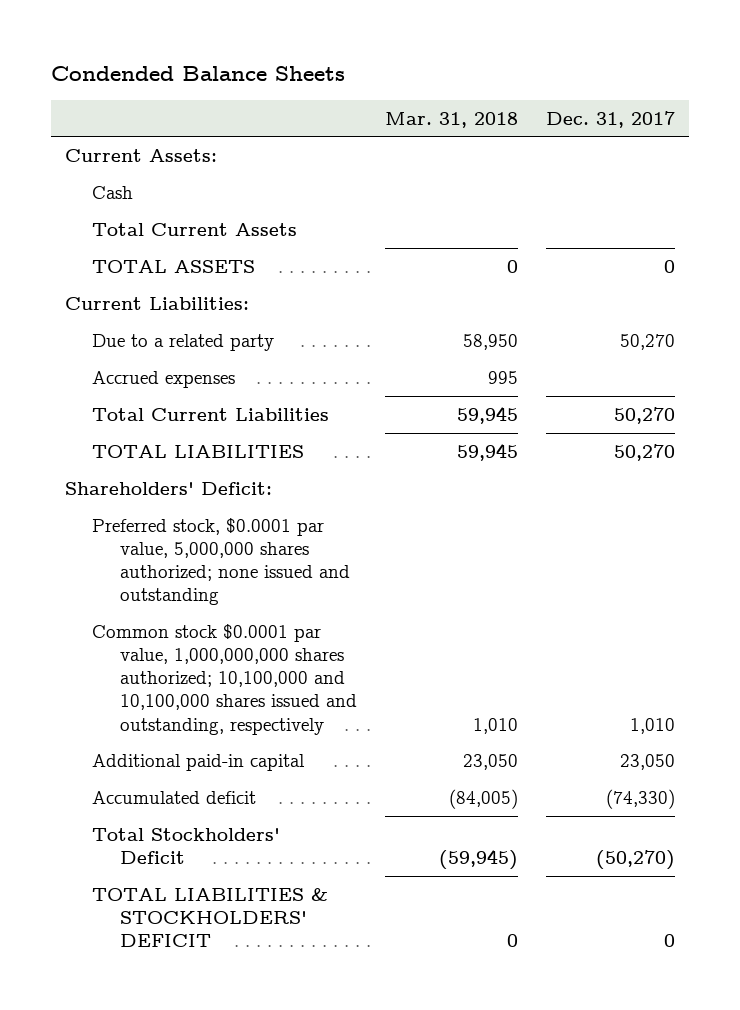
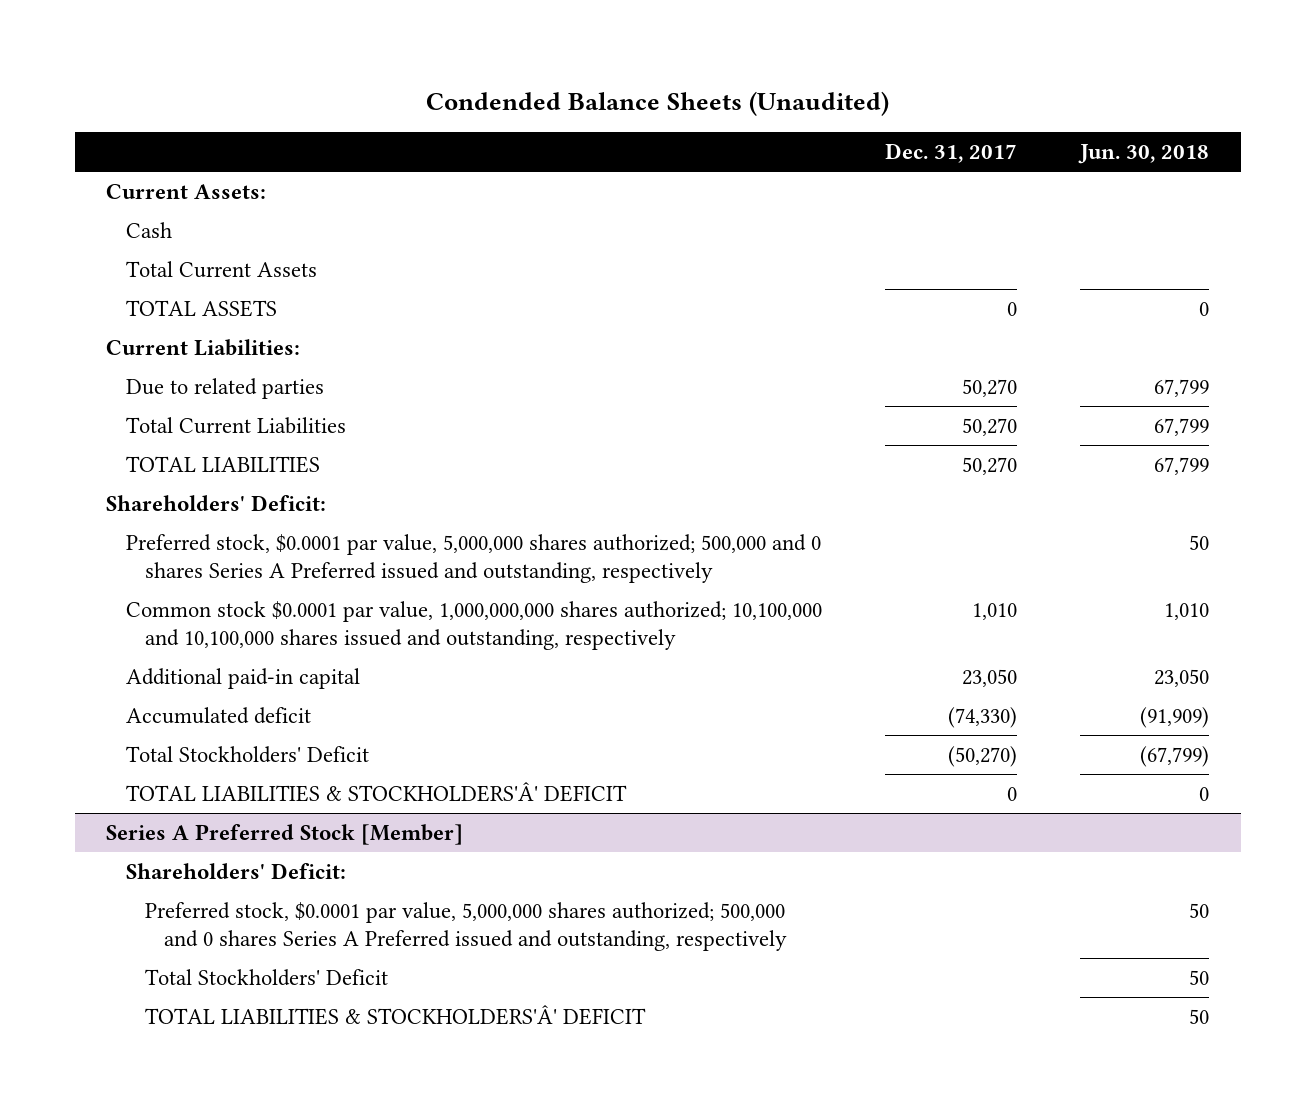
[50,65,345,81] Condended Balance Sheets -> [425,90,889,116] Condended Balance Sheets (Unaudited)
[384,111,518,128] Mar. 31, 2018 -> none
none -> [1078,144,1210,165] Jun. 30, 2018
[92,370,236,388] Accrued expenses -> none
[92,333,275,351] Due to a related party -> [125,377,324,399] Due to related parties
[92,517,350,606] Preferred stock, $0.0001 par value, 5,000,000 shares authorized; none issued and outstanding -> [125,533,821,584] Preferred stock, $0.0001 par value, 5,000,000 shares authorized; 500,000 and 0 shares Series A Preferred issued and outstanding, respectively
[92,887,329,948] TOTAL LIABILITIES & STOCKHOLDERS' DEFICIT -> [125,781,627,802] TOTAL LIABILITIES & STOCKHOLDERS'Â' DEFICIT
none -> [106,823,464,845] Series A Preferred Stock [Member]
none -> [125,862,346,879] Shareholders' Deficit:
none -> [144,901,788,952] Preferred stock, $0.0001 par value, 5,000,000 shares authorized; 500,000 and 0 shares Series A Preferred issued and outstanding, respectively
none -> [144,968,388,986] Total Stockholders' Deficit
none -> [144,1004,646,1025] TOTAL LIABILITIES & STOCKHOLDERS'Â' DEFICIT

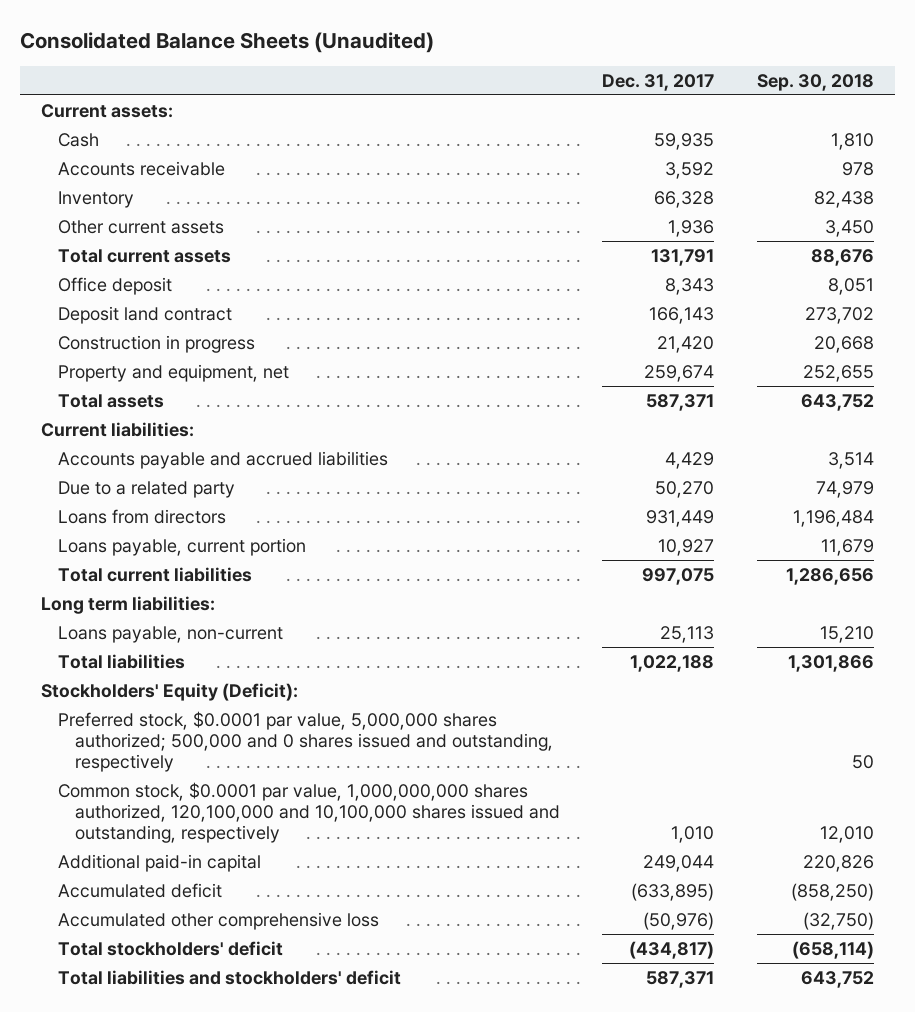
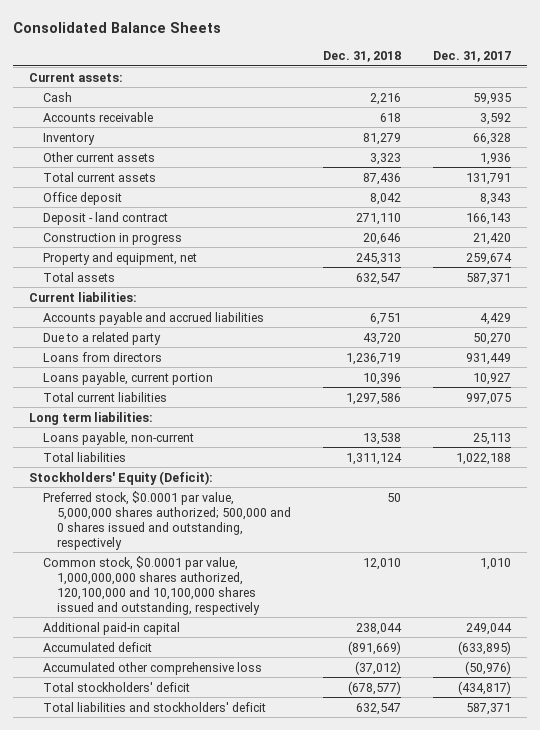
[19,31,434,53] Consolidated Balance Sheets (Unaudited) -> [13,21,222,33] Consolidated Balance Sheets
[757,73,875,91] Sep. 30, 2018 -> none
none -> [322,51,401,63] Dec. 31, 2018
[57,305,232,324] Deposit land contract -> [43,211,169,225] Deposit - land contract

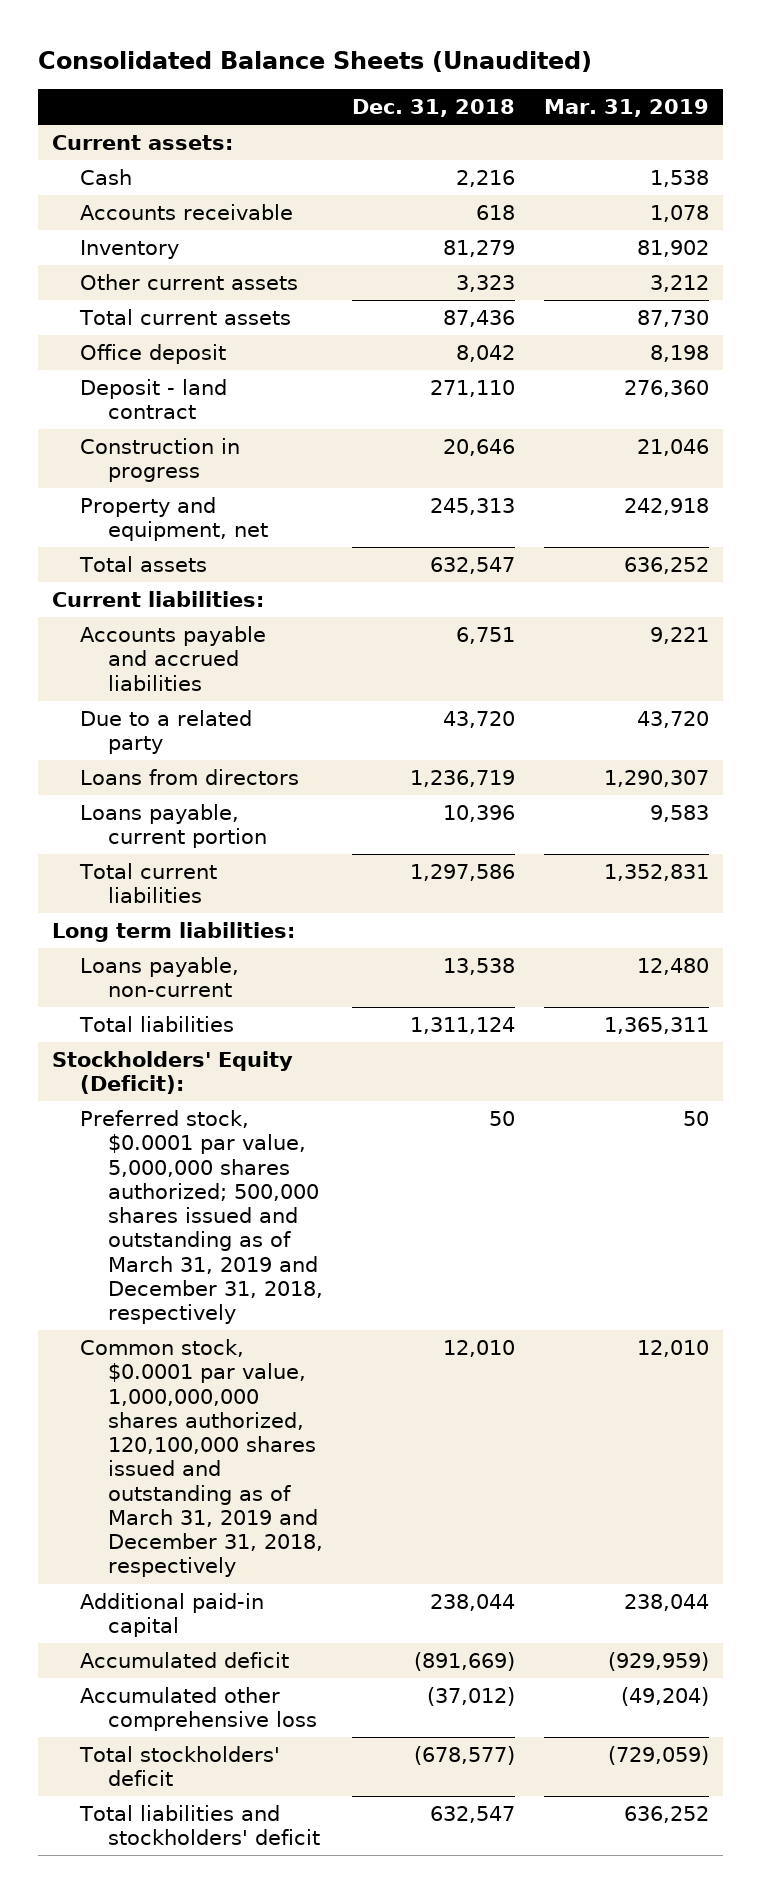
[13,21,222,33] Consolidated Balance Sheets -> [37,50,592,72] Consolidated Balance Sheets (Unaudited)
[432,51,511,63] Dec. 31, 2017 -> none
none -> [543,99,709,118] Mar. 31, 2019
[43,490,292,550] Preferred stock, $0.0001 par value, 5,000,000 shares authorized; 500,000 and 0 shares issued and outstanding, respectively -> [79,1109,324,1325] Preferred stock, $0.0001 par value, 5,000,000 shares authorized; 500,000 shares issued and outstanding as of March 31, 2019 and December 31, 2018, respectively
[43,555,261,615] Common stock, $0.0001 par value, 1,000,000,000 shares authorized, 120,100,000 and 10,100,000 shares issued and outstanding, respectively -> [79,1338,324,1578] Common stock, $0.0001 par value, 1,000,000,000 shares authorized, 120,100,000 shares issued and outstanding as of March 31, 2019 and December 31, 2018, respectively

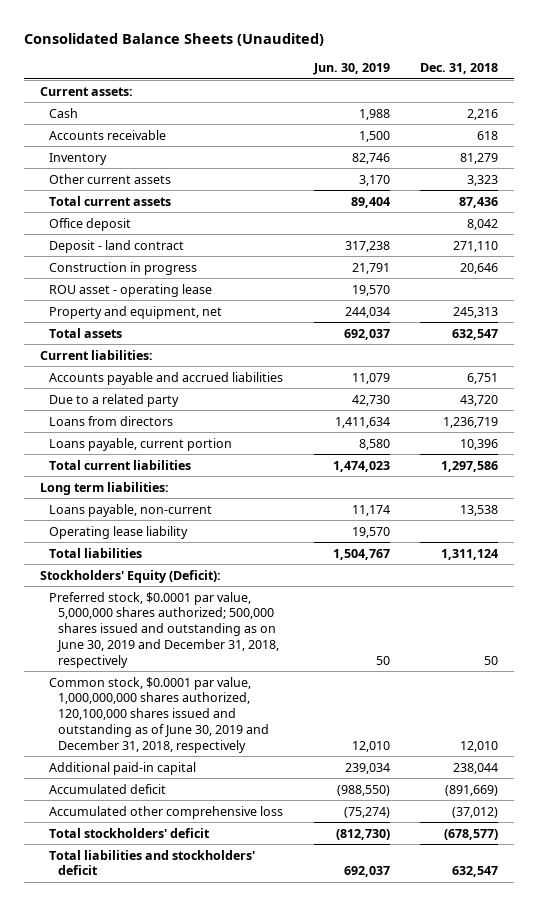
[543,99,709,118] Mar. 31, 2019 -> none
none -> [312,63,390,76] Jun. 30, 2019
none -> [48,283,212,297] ROU asset - operating lease
none -> [48,525,188,539] Operating lease liability
[79,1109,324,1325] Preferred stock, $0.0001 par value, 5,000,000 shares authorized; 500,000 shares issued and outstanding as of March 31, 2019 and December 31, 2018, respectively -> [48,591,280,668] Preferred stock, $0.0001 par value, 5,000,000 shares authorized; 500,000 shares issued and outstanding as on June 30, 2019 and December 31, 2018, respectively
[79,1338,324,1578] Common stock, $0.0001 par value, 1,000,000,000 shares authorized, 120,100,000 shares issued and outstanding as of March 31, 2019 and December 31, 2018, respectively -> [48,676,270,753] Common stock, $0.0001 par value, 1,000,000,000 shares authorized, 120,100,000 shares issued and outstanding as of June 30, 2019 and December 31, 2018, respectively

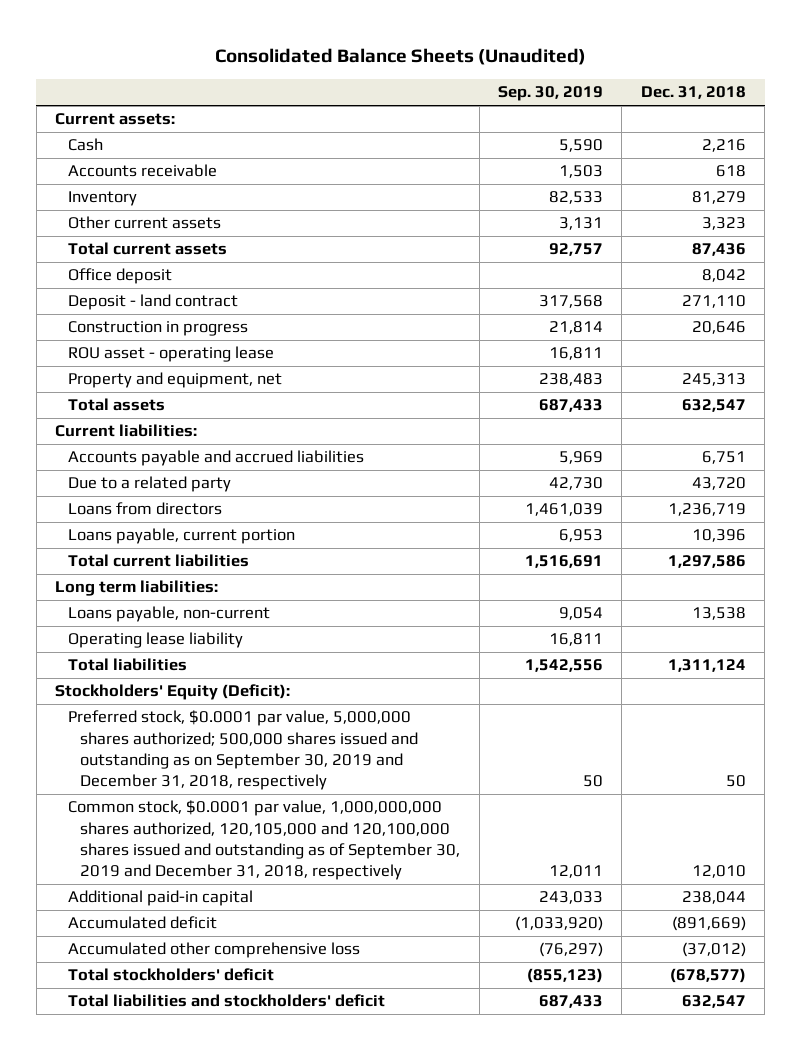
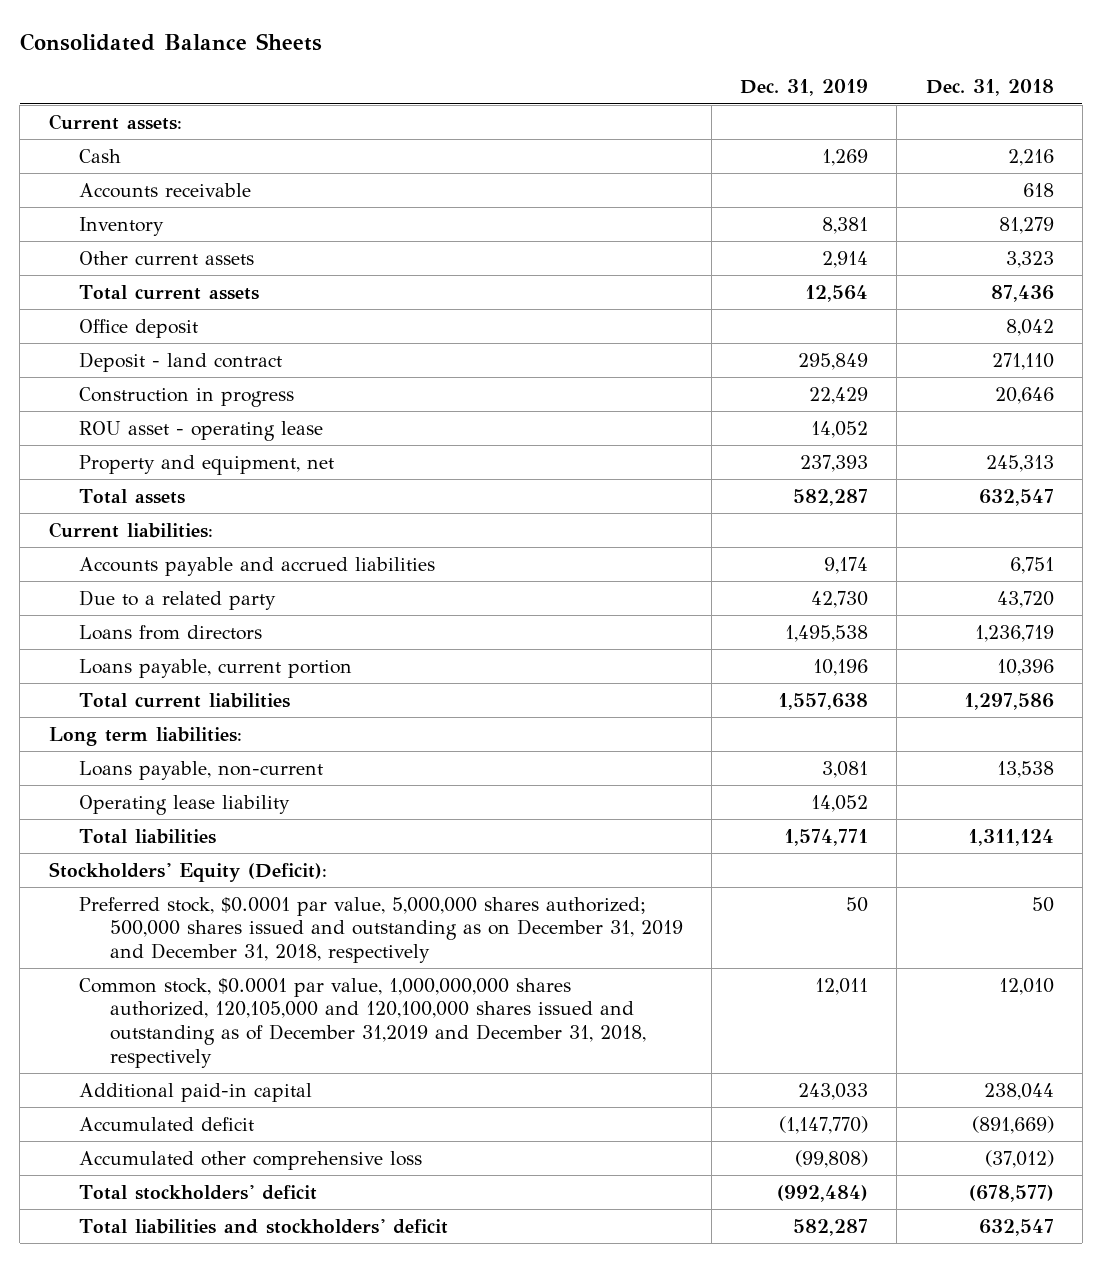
[214,48,586,66] Consolidated Balance Sheets (Unaudited) -> [19,33,322,52] Consolidated Balance Sheets
[498,86,604,102] Sep. 30, 2019 -> none
none -> [740,79,869,97] Dec. 31, 2019
[67,710,419,791] Preferred stock, $0.0001 par value, 5,000,000 shares authorized; 500,000 shares issued and outstanding as on September 30, 2019 and December 31, 2018, respectively -> [79,896,683,963] Preferred stock, $0.0001 par value, 5,000,000 shares authorized; 500,000 shares issued and outstanding as on December 31, 2019 and December 31, 2018, respectively
[67,800,461,881] Common stock, $0.0001 par value, 1,000,000,000 shares authorized, 120,105,000 and 120,100,000 shares issued and outstanding as of September 30, 2019 and December 31, 2018, respectively -> [79,977,646,1068] Common stock, $0.0001 par value, 1,000,000,000 shares authorized, 120,105,000 and 120,100,000 shares issued and outstanding as of December 31,2019 and December 31, 2018, respectively

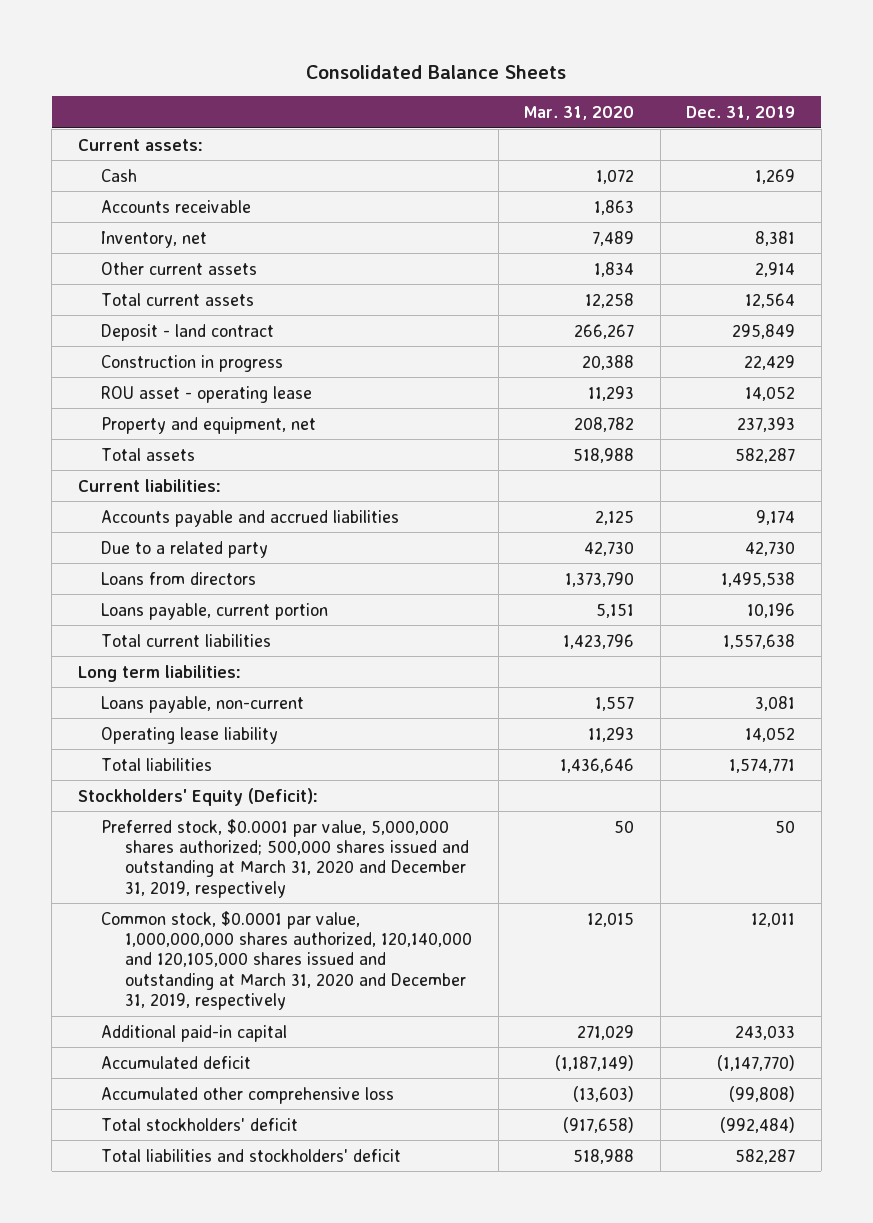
[925,79,1054,97] Dec. 31, 2018 -> none
none -> [524,105,635,120] Mar. 31, 2020
[79,216,165,236] Inventory -> [101,230,208,248] Inventory, net
[79,318,199,338] Office deposit -> none
[79,896,683,963] Preferred stock, $0.0001 par value, 5,000,000 shares authorized; 500,000 shares issued and outstanding as on December 31, 2019 and December 31, 2018, respectively -> [101,818,470,898] Preferred stock, $0.0001 par value, 5,000,000 shares authorized; 500,000 shares issued and outstanding at March 31, 2020 and December 31, 2019, respectively
[79,977,646,1068] Common stock, $0.0001 par value, 1,000,000,000 shares authorized, 120,105,000 and 120,100,000 shares issued and outstanding as of December 31,2019 and December 31, 2018, respectively -> [101,910,473,1010] Common stock, $0.0001 par value, 1,000,000,000 shares authorized, 120,140,000 and 120,105,000 shares issued and outstanding at March 31, 2020 and December 31, 2019, respectively

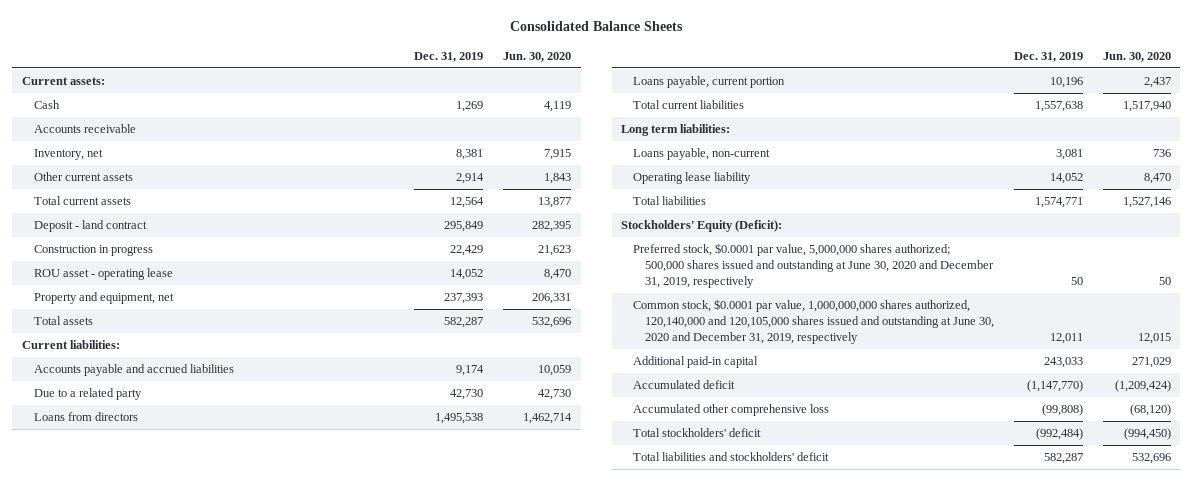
[524,105,635,120] Mar. 31, 2020 -> none
none -> [502,51,571,62] Jun. 30, 2020
[101,818,470,898] Preferred stock, $0.0001 par value, 5,000,000 shares authorized; 500,000 shares issued and outstanding at March 31, 2020 and December 31, 2019, respectively -> [633,243,995,288] Preferred stock, $0.0001 par value, 5,000,000 shares authorized; 500,000 shares issued and outstanding at June 30, 2020 and December 31, 2019, respectively
[101,910,473,1010] Common stock, $0.0001 par value, 1,000,000,000 shares authorized, 120,140,000 and 120,105,000 shares issued and outstanding at March 31, 2020 and December 31, 2019, respectively -> [633,299,995,344] Common stock, $0.0001 par value, 1,000,000,000 shares authorized, 120,140,000 and 120,105,000 shares issued and outstanding at June 30, 2020 and December 31, 2019, respectively

